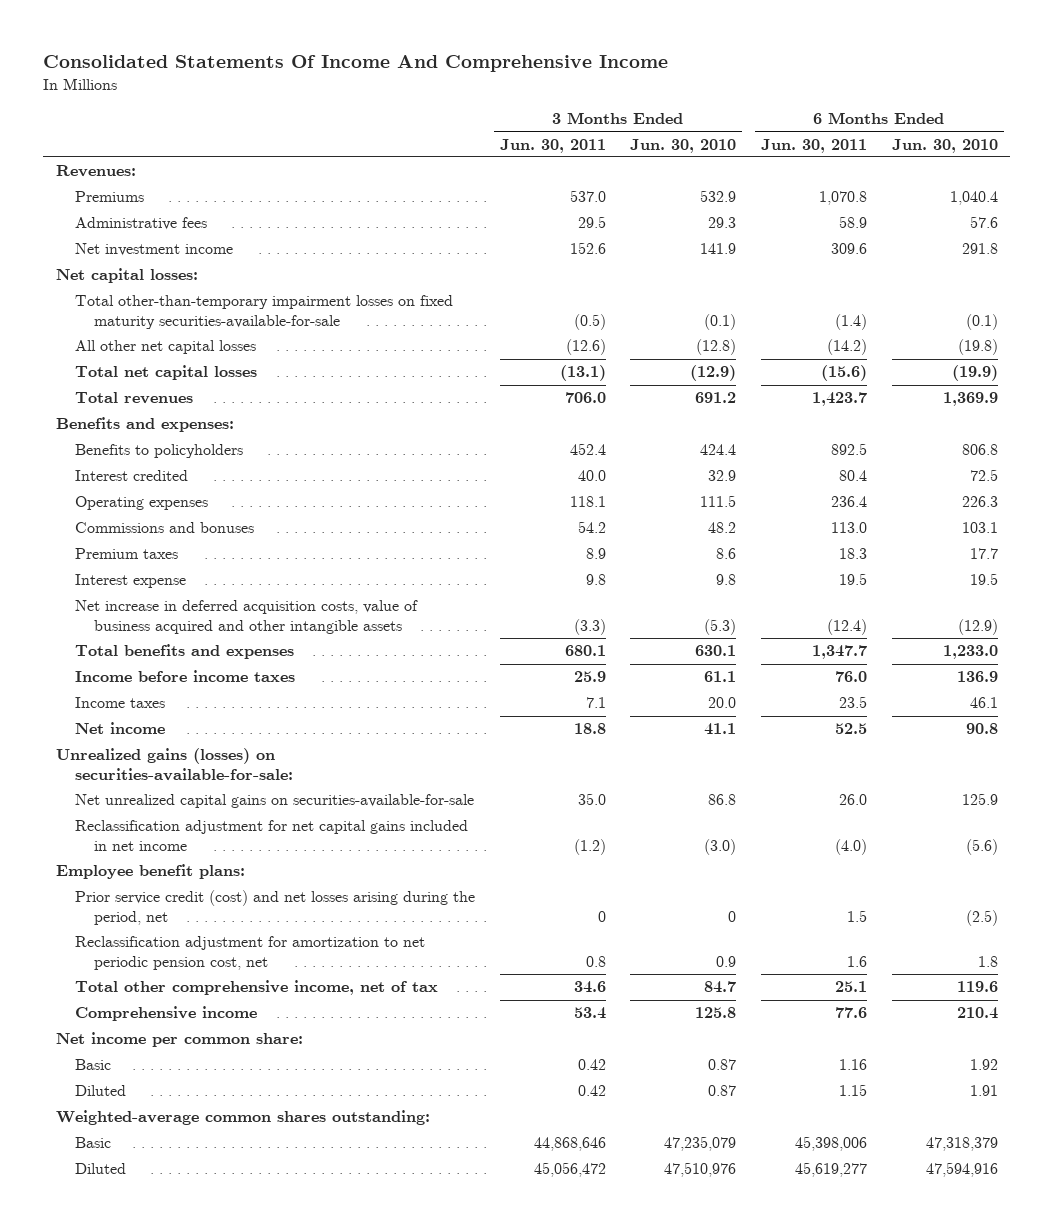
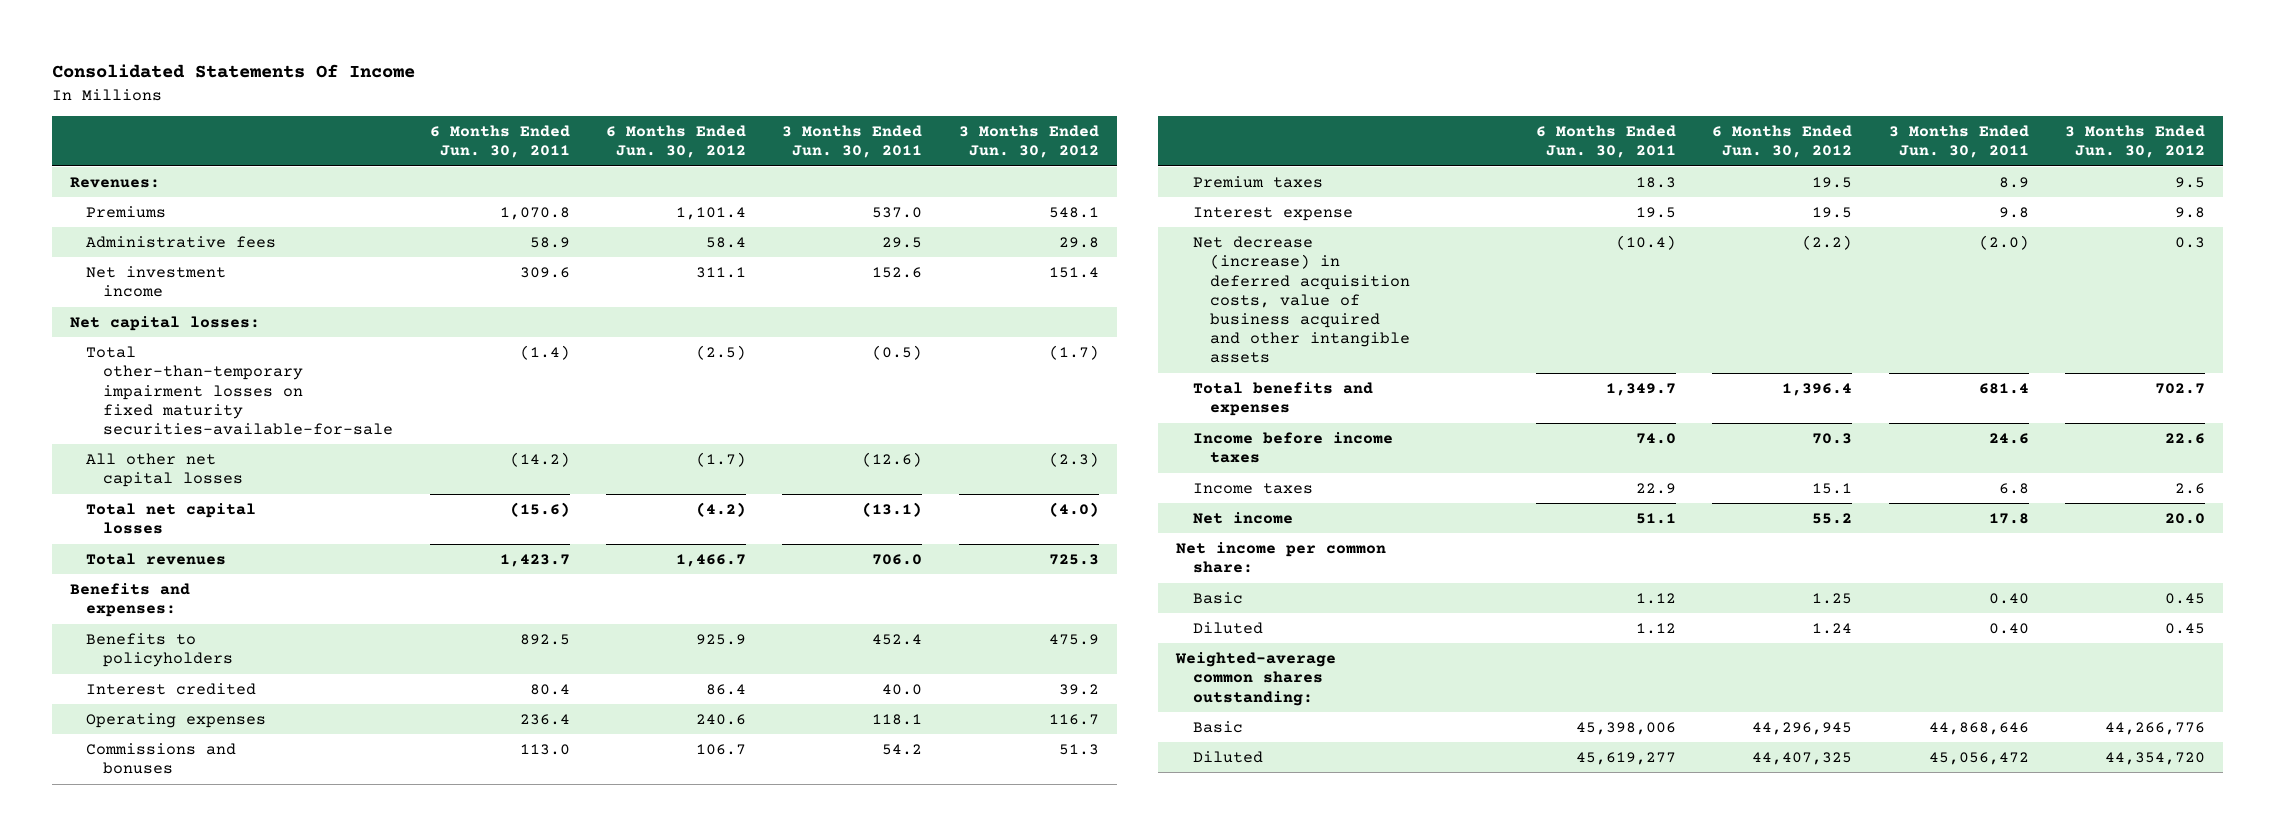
[43,55,669,73] Consolidated Statements Of Income And Comprehensive Income -> [51,64,415,79] Consolidated Statements Of Income
[630,138,737,153] Jun. 30, 2010 -> none
[891,138,998,153] Jun. 30, 2010 -> none
none -> [605,125,746,159] 6 Months Ended Jun. 30, 2012
none -> [958,125,1099,159] 3 Months Ended Jun. 30, 2012
[55,748,294,781] Unrealized gains (losses) on securities-available-for-sale: -> none
[75,794,475,809] Net unrealized capital gains on securities-available-for-sale -> none
[75,820,469,851] Reclassification adjustment for net capital gains included in net income -> none
[55,864,245,880] Employee benefit plans: -> none
[75,890,476,925] Prior service credit (cost) and net losses arising during the period, net -> none
[75,936,426,970] Reclassification adjustment for amortization to net periodic pension cost, net -> none
[75,980,439,996] Total other comprehensive income, net of tax -> none
[75,1006,258,1022] Comprehensive income -> none
[75,600,419,634] Net increase in deferred acquisition costs, value of business acquired and other intangible assets -> [1192,236,1410,364] Net decrease (increase) in deferred acquisition costs, value of business acquired and other intangible assets
[573,618,606,635] (3.3) -> [1978,235,2029,251] (2.0)
[826,618,867,635] (12.4) -> [1615,235,1676,251] (10.4)
[564,645,606,657] 680.1 -> [1978,383,2029,395] 681.4
[811,645,867,660] 1,347.7 -> [1605,383,1676,397] 1,349.7
[573,671,606,683] 25.9 -> [1988,433,2029,445] 24.6
[834,671,867,683] 76.0 -> [1635,433,1676,445] 74.0
[585,697,606,709] 7.1 -> [1998,483,2029,495] 6.8
[838,696,867,709] 23.5 -> [1635,483,1676,495] 22.9
[573,723,606,735] 18.8 -> [1988,513,2029,525] 17.8
[834,723,867,735] 52.5 -> [1635,513,1676,525] 51.1
[577,1059,606,1071] 0.42 -> [1988,593,2029,605] 0.40
[838,1059,867,1071] 1.16 -> [1635,593,1676,605] 1.12
[577,1085,606,1097] 0.42 -> [1988,623,2029,635] 0.40
[838,1084,867,1097] 1.15 -> [1635,623,1676,635] 1.12

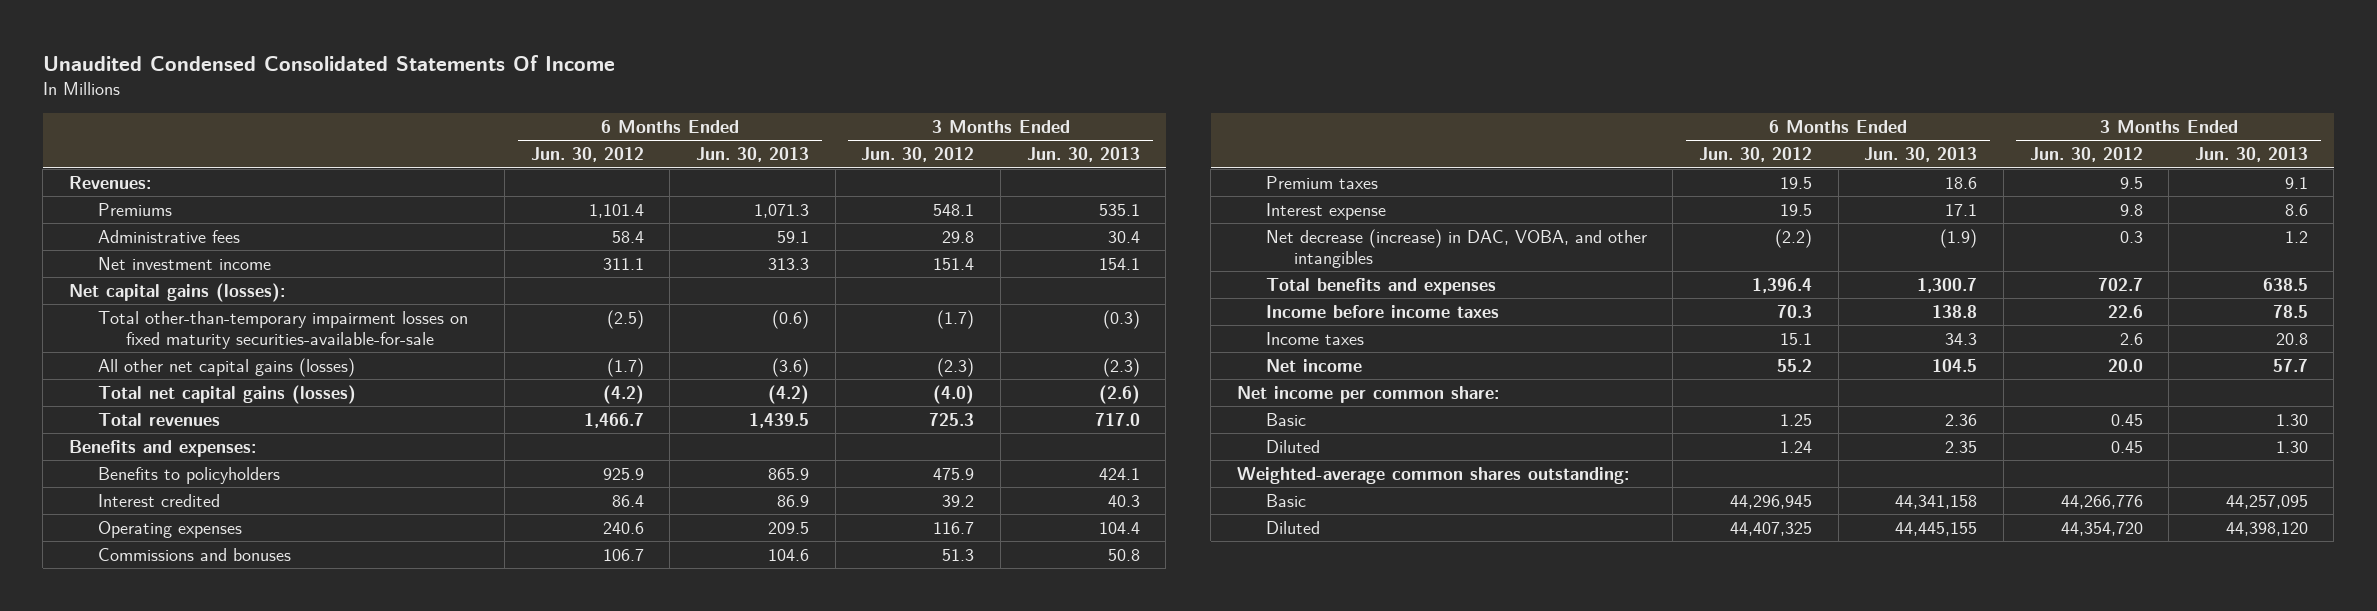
[51,64,415,79] Consolidated Statements Of Income -> [42,54,615,71] Unaudited Condensed Consolidated Statements Of Income
[429,125,570,159] 6 Months Ended Jun. 30, 2011 -> none
[782,125,923,159] 3 Months Ended Jun. 30, 2011 -> none
none -> [696,147,810,163] Jun. 30, 2013
none -> [1026,147,1140,163] Jun. 30, 2013
[69,316,260,332] Net capital losses: -> [68,282,285,302] Net capital gains (losses):
[86,453,244,488] All other net capital losses -> [97,357,355,377] All other net capital gains (losses)
[86,503,257,535] Total net capital losses -> [97,384,356,404] Total net capital gains (losses)
[1192,236,1410,364] Net decrease (increase) in deferred acquisition costs, value of business acquired and other intangible assets -> [1265,228,1647,268] Net decrease (increase) in DAC, VOBA, and other intangibles

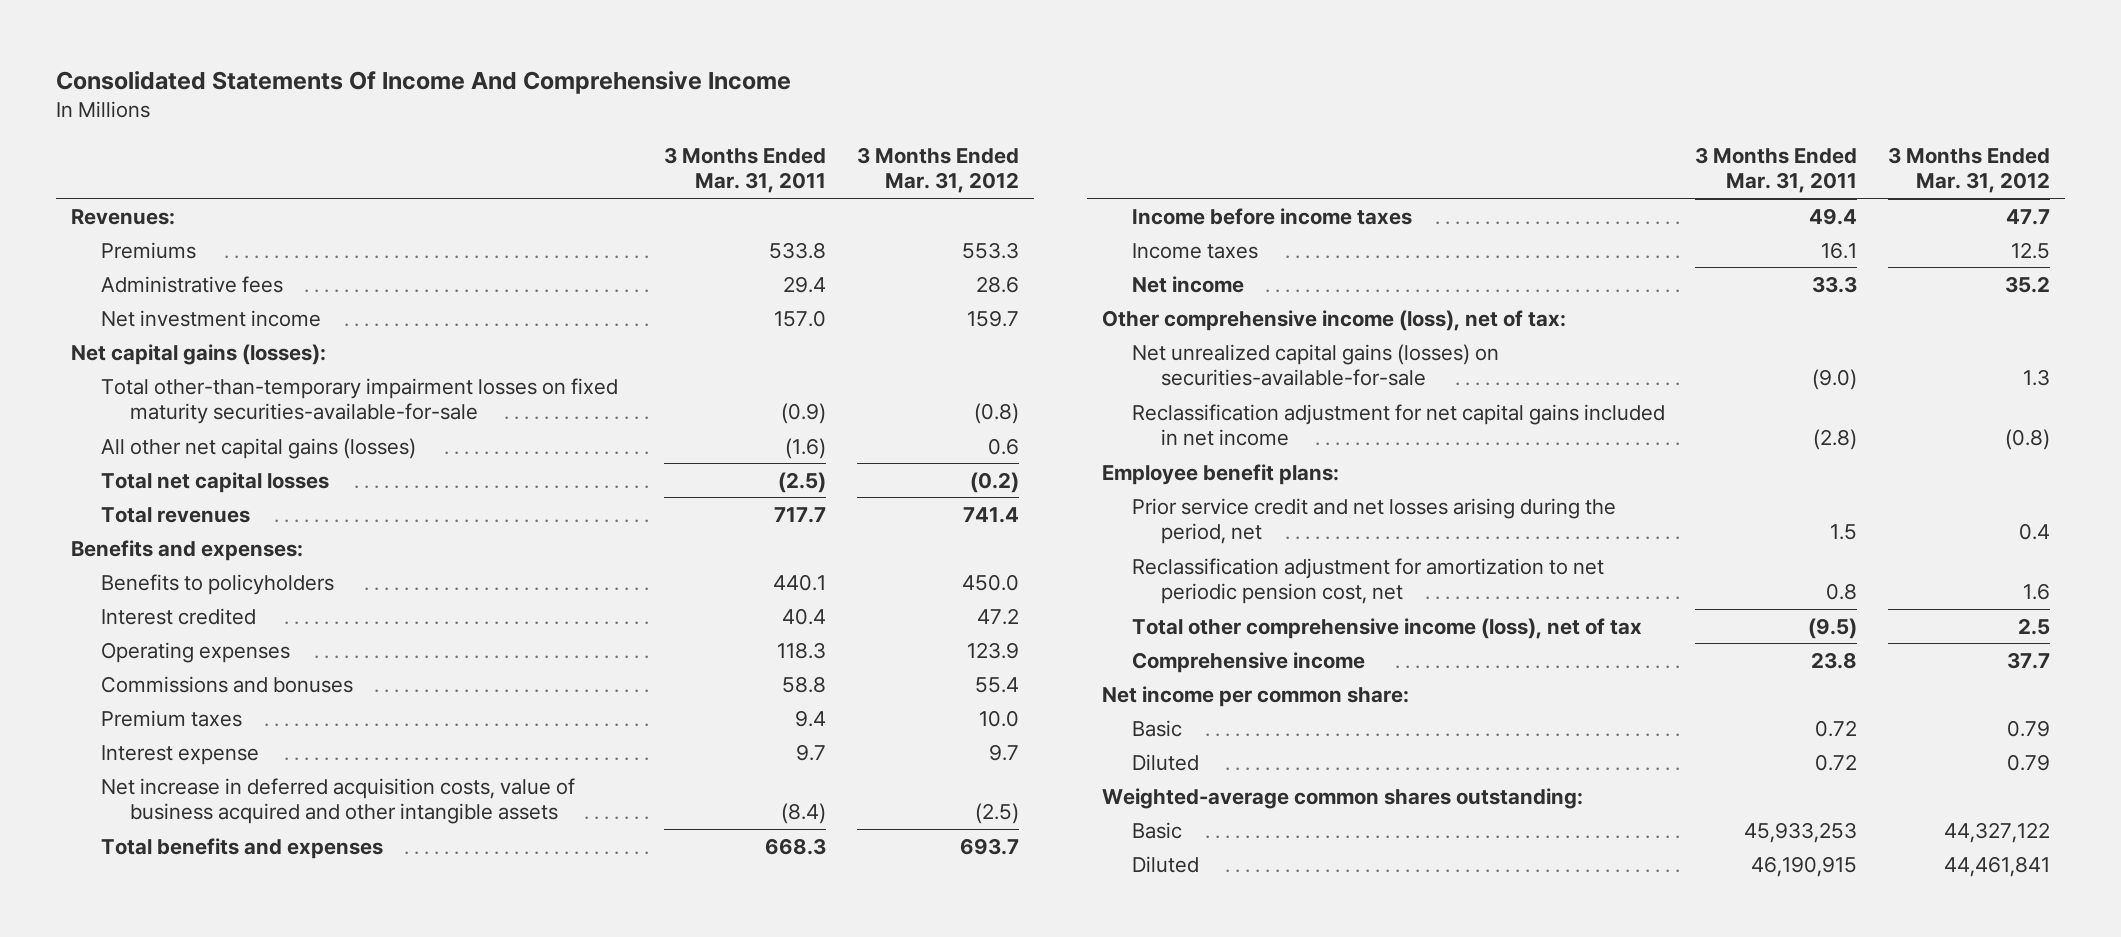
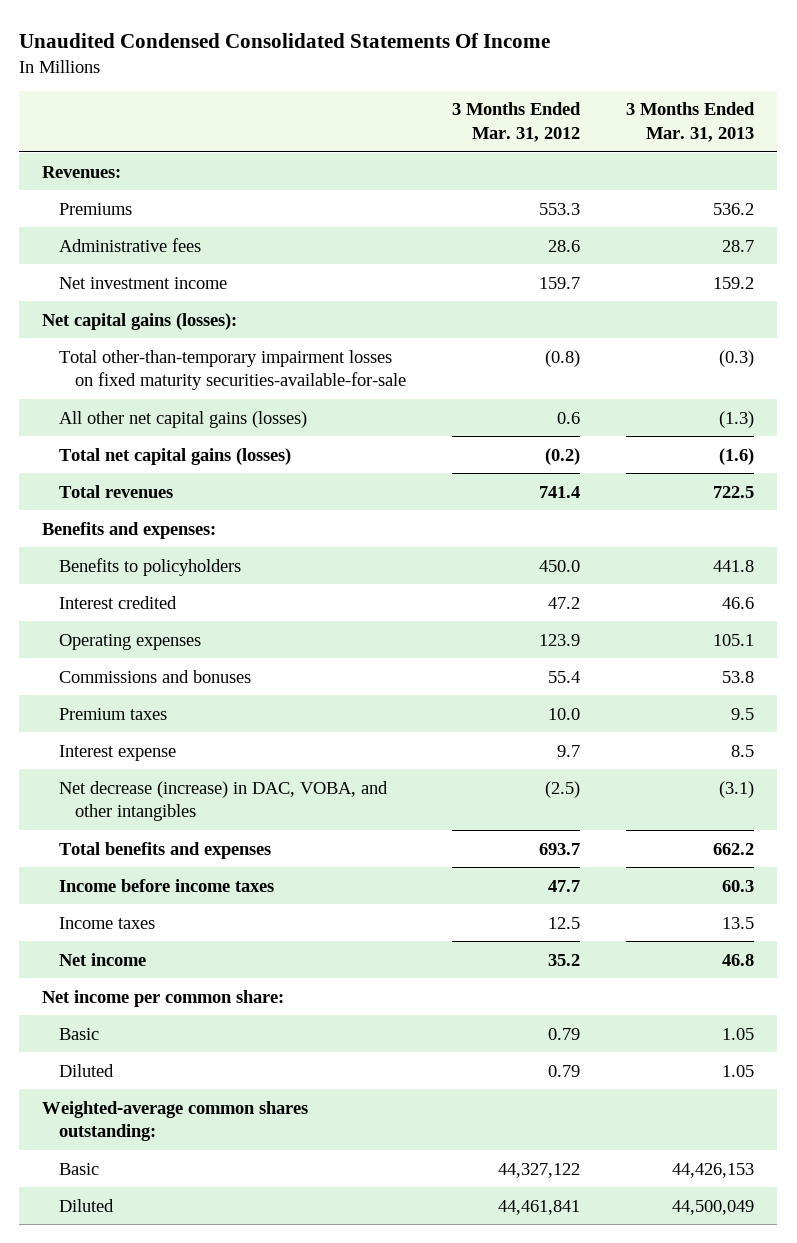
[56,70,792,94] Consolidated Statements Of Income And Comprehensive Income -> [19,32,551,48] Unaudited Condensed Consolidated Statements Of Income
[664,146,827,194] 3 Months Ended Mar. 31, 2011 -> none
none -> [626,102,756,143] 3 Months Ended Mar. 31, 2013
[100,471,329,493] Total net capital losses -> [58,447,291,465] Total net capital gains (losses)
[100,777,575,825] Net increase in deferred acquisition costs, value of business acquired and other intangible assets -> [58,780,388,822] Net decrease (increase) in DAC, VOBA, and other intangibles
[1102,309,1567,331] Other comprehensive income (loss), net of tax: -> none
[1131,343,1499,387] Net unrealized capital gains (losses) on securities-available-for-sale -> none
[1131,403,1665,447] Reclassification adjustment for net capital gains included in net income -> none
[1102,463,1340,485] Employee benefit plans: -> none
[1131,497,1616,545] Prior service credit and net losses arising during the period, net -> none
[1131,557,1604,605] Reclassification adjustment for amortization to net periodic pension cost, net -> none
[1131,617,1642,639] Total other comprehensive income (loss), net of tax -> none
[1131,651,1365,673] Comprehensive income -> none

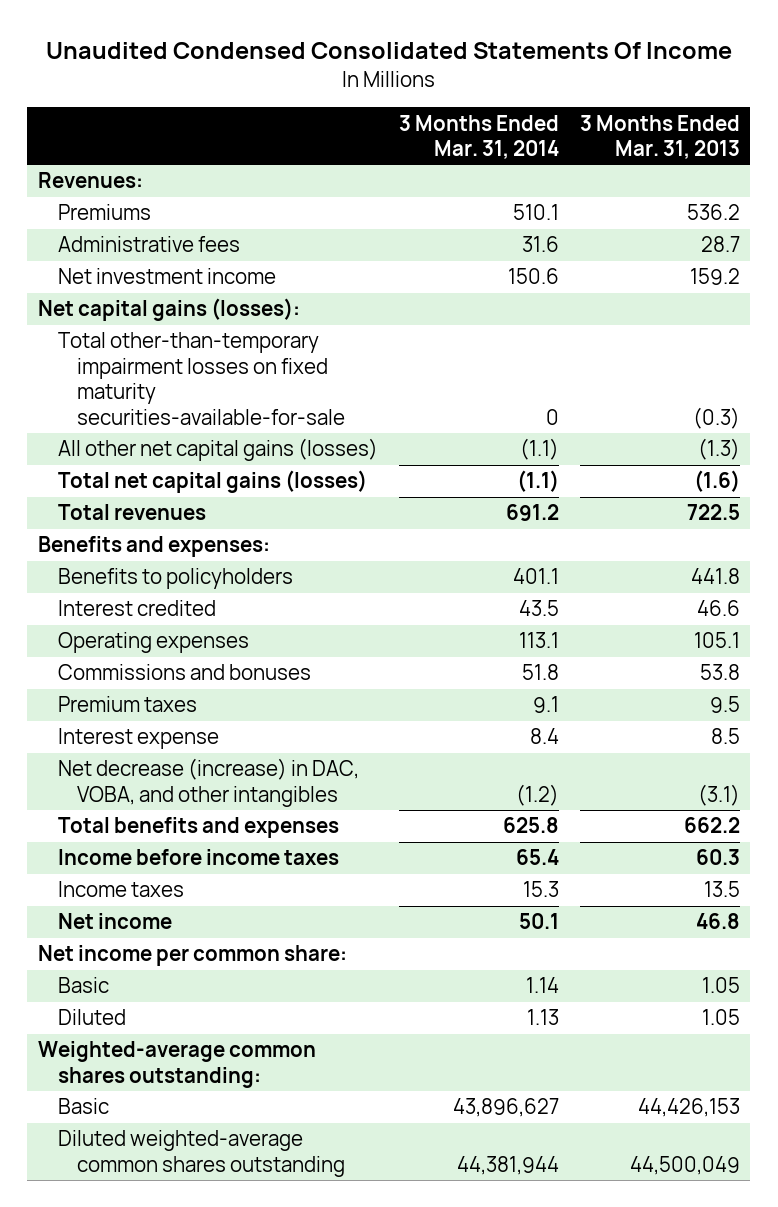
[452,102,582,143] 3 Months Ended Mar. 31, 2012 -> none
none -> [398,114,559,160] 3 Months Ended Mar. 31, 2014
[58,1198,114,1212] Diluted -> [57,1130,346,1177] Diluted weighted-average common shares outstanding

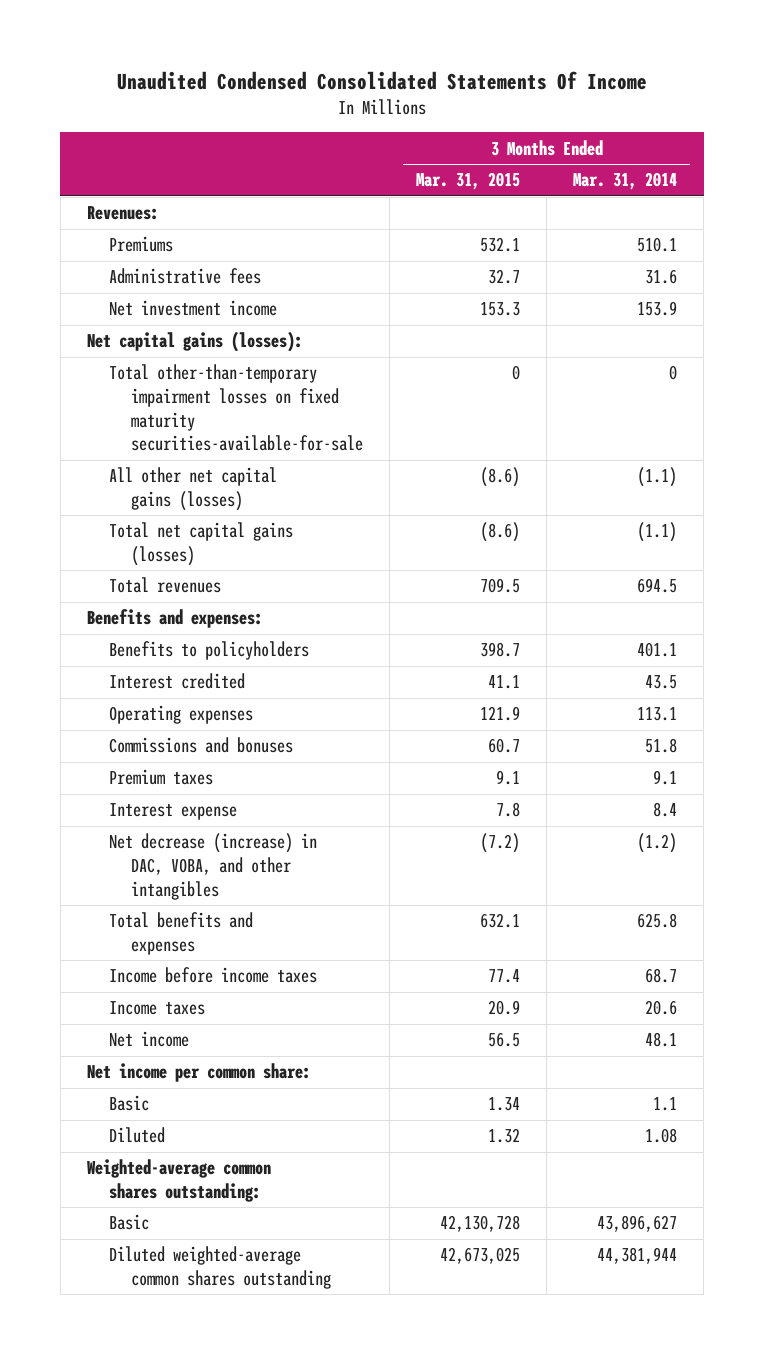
[579,114,740,160] 3 Months Ended Mar. 31, 2013 -> none
none -> [415,172,520,191] Mar. 31, 2015
[507,268,559,285] 150.6 -> [637,301,678,317] 153.9
[505,504,559,522] 691.2 -> [637,578,678,594] 694.5
[515,849,559,866] 65.4 -> [645,968,678,984] 68.7
[522,881,559,898] 15.3 -> [645,1000,678,1016] 20.6
[518,913,559,930] 50.1 -> [645,1032,678,1048] 48.1
[525,977,559,994] 1.14 -> [653,1097,678,1112] 1.1
[526,1009,559,1026] 1.13 -> [645,1128,678,1144] 1.08

